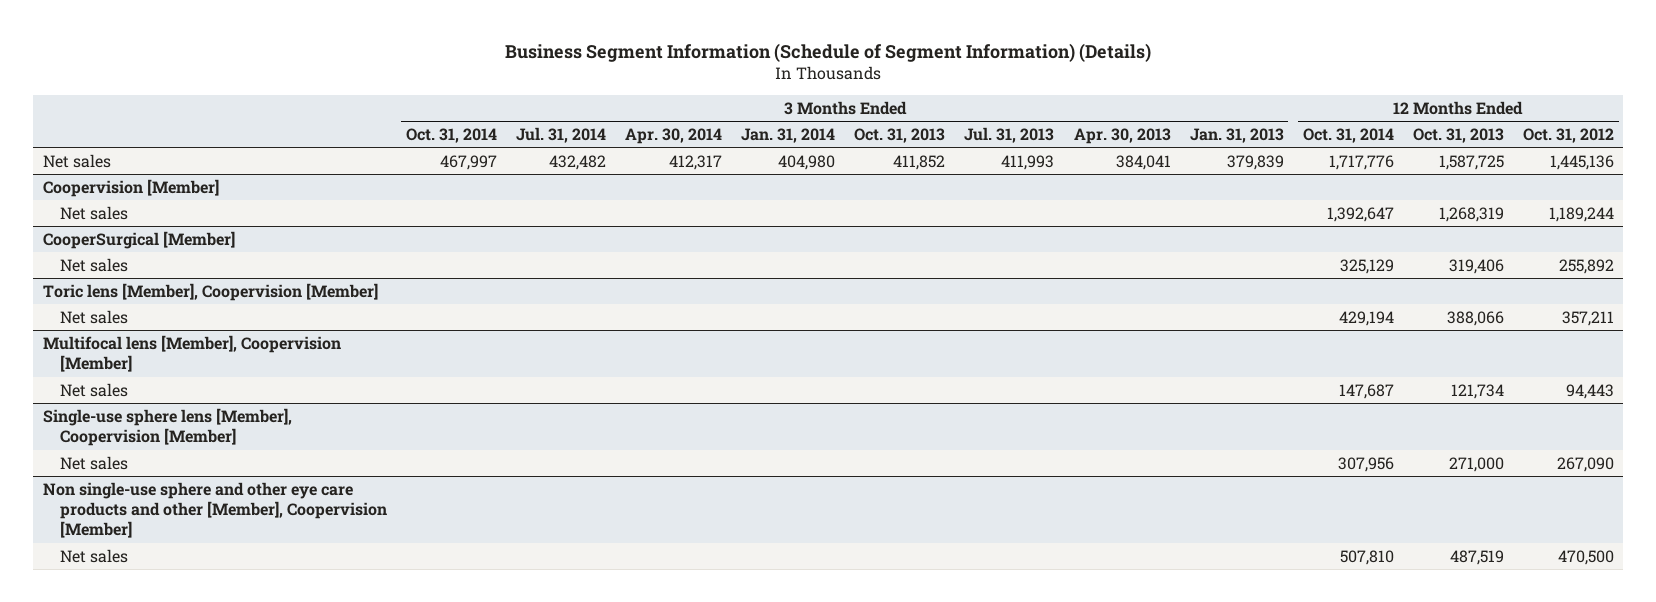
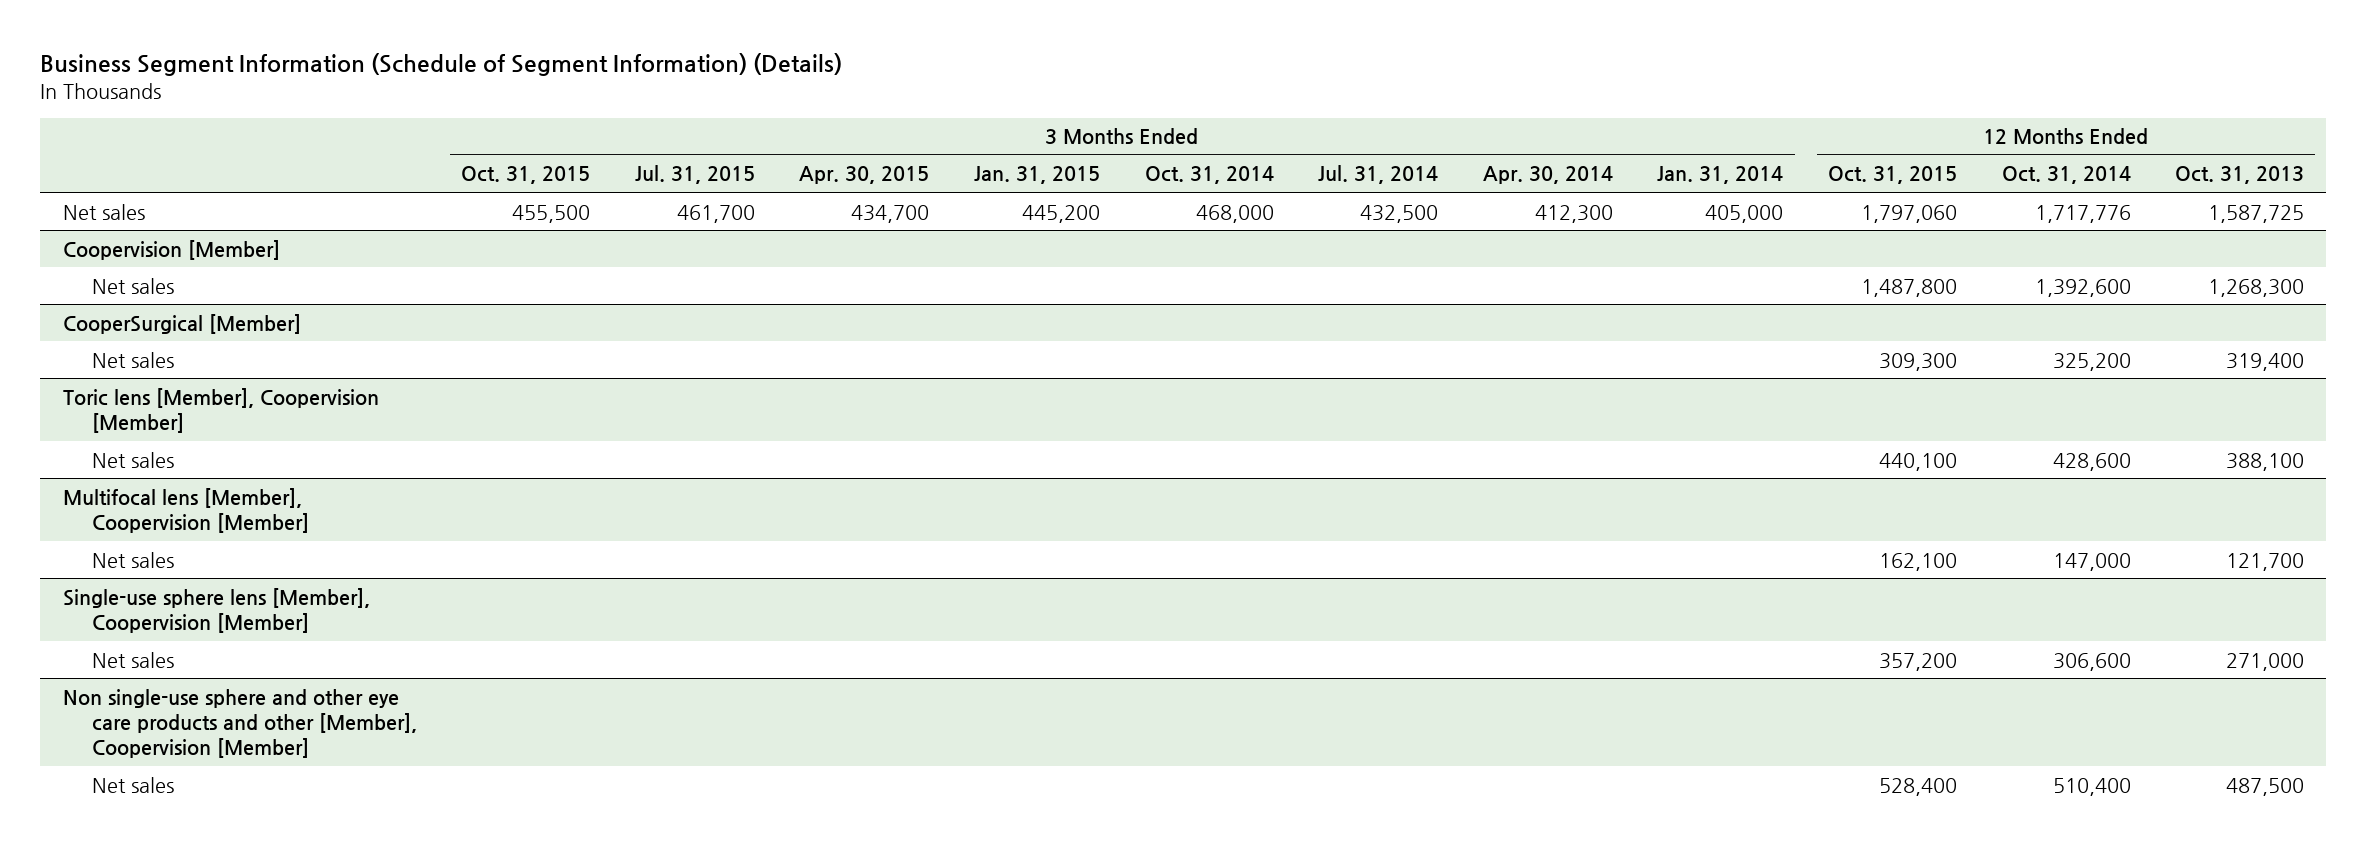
[854,127,946,143] Oct. 31, 2013 -> none
[964,126,1055,143] Jul. 31, 2013 -> none
[1073,127,1171,144] Apr. 30, 2013 -> none
[1189,127,1284,143] Jan. 31, 2013 -> none
[1522,127,1614,143] Oct. 31, 2012 -> none
none -> [461,166,591,185] Oct. 31, 2015
none -> [634,165,755,185] Jul. 31, 2015
none -> [799,166,930,185] Apr. 30, 2015
none -> [974,166,1101,185] Jan. 31, 2015
none -> [1828,166,1958,185] Oct. 31, 2015
[440,154,498,170] 467,997 -> [1195,204,1274,223] 468,000
[549,154,607,170] 432,482 -> [1360,204,1439,223] 432,500
[669,154,723,170] 412,317 -> [1534,204,1613,223] 412,300
[778,154,836,170] 404,980 -> [1705,204,1784,223] 405,000
[1326,206,1394,222] 1,392,647 -> [2034,278,2131,297] 1,392,600
[1438,206,1504,222] 1,268,319 -> [2208,278,2305,297] 1,268,300
[1339,258,1394,274] 325,129 -> [2052,352,2131,371] 325,200
[1448,258,1504,274] 319,406 -> [2226,352,2305,371] 319,400
[1338,310,1394,326] 429,194 -> [2052,452,2131,471] 428,600
[1446,310,1504,326] 388,066 -> [2226,452,2305,471] 388,100
[1338,383,1394,399] 147,687 -> [2052,552,2131,571] 147,000
[1450,383,1504,399] 121,734 -> [2226,552,2305,571] 121,700
[1337,456,1394,472] 307,956 -> [2052,652,2131,671] 306,600
[1339,549,1394,565] 507,810 -> [2052,777,2131,796] 510,400
[1449,549,1504,565] 487,519 -> [2226,777,2305,796] 487,500

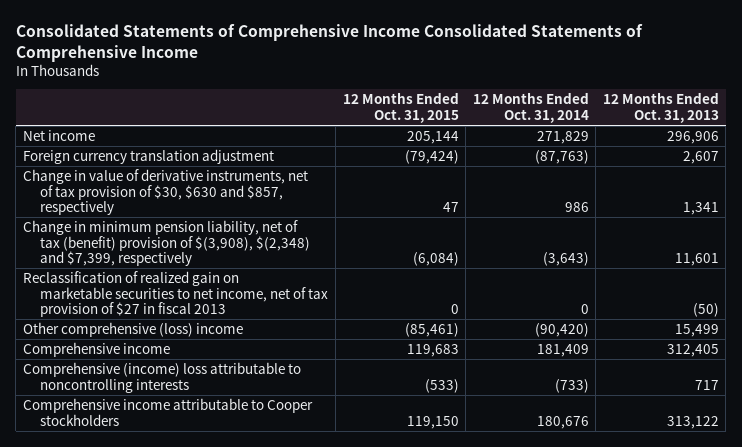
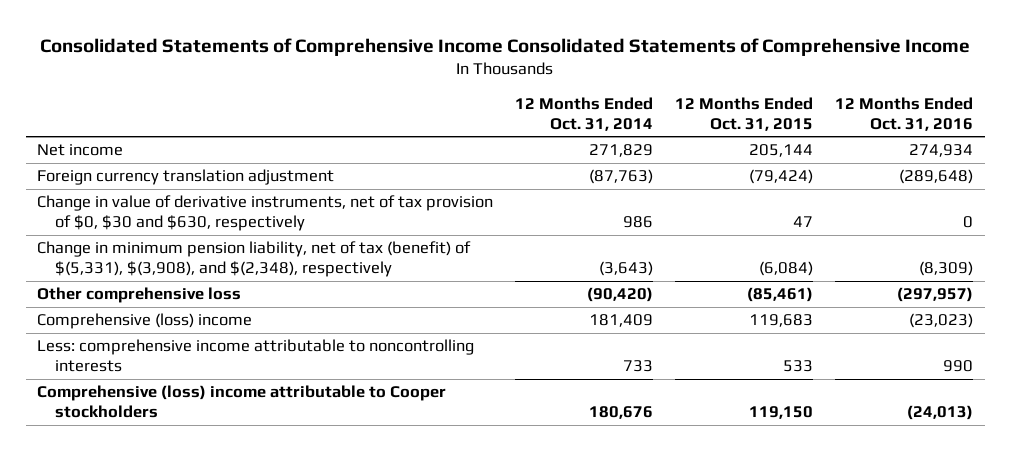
[602,92,719,124] 12 Months Ended Oct. 31, 2013 -> none
none -> [835,97,974,131] 12 Months Ended Oct. 31, 2016
[22,270,329,318] Reclassification of realized gain on marketable securities to net income, net of tax provision of $27 in fiscal 2013 -> none
[22,168,308,216] Change in value of derivative instruments, net of tax provision of $30, $630 and $857, respectively -> [37,195,494,232] Change in value of derivative instruments, net of tax provision of $0, $30 and $630, respectively
[22,219,311,267] Change in minimum pension liability, net of tax (benefit) provision of $(3,908), $(2,348) and $7,399, respectively -> [37,241,472,278] Change in minimum pension liability, net of tax (benefit) of $(5,331), $(3,908), and $(2,348), respectively
[22,321,243,337] Other comprehensive (loss) income -> [37,287,242,304] Other comprehensive loss
[22,341,170,357] Comprehensive income -> [37,313,253,330] Comprehensive (loss) income
[22,361,301,393] Comprehensive (income) loss attributable to noncontrolling interests -> [37,339,475,373] Less: comprehensive income attributable to noncontrolling interests
[424,378,459,393] (533) -> [783,360,814,373] 533
[554,378,589,393] (733) -> [623,360,654,373] 733
[22,397,313,426] Comprehensive income attributable to Cooper stockholders -> [37,385,447,419] Comprehensive (loss) income attributable to Cooper stockholders

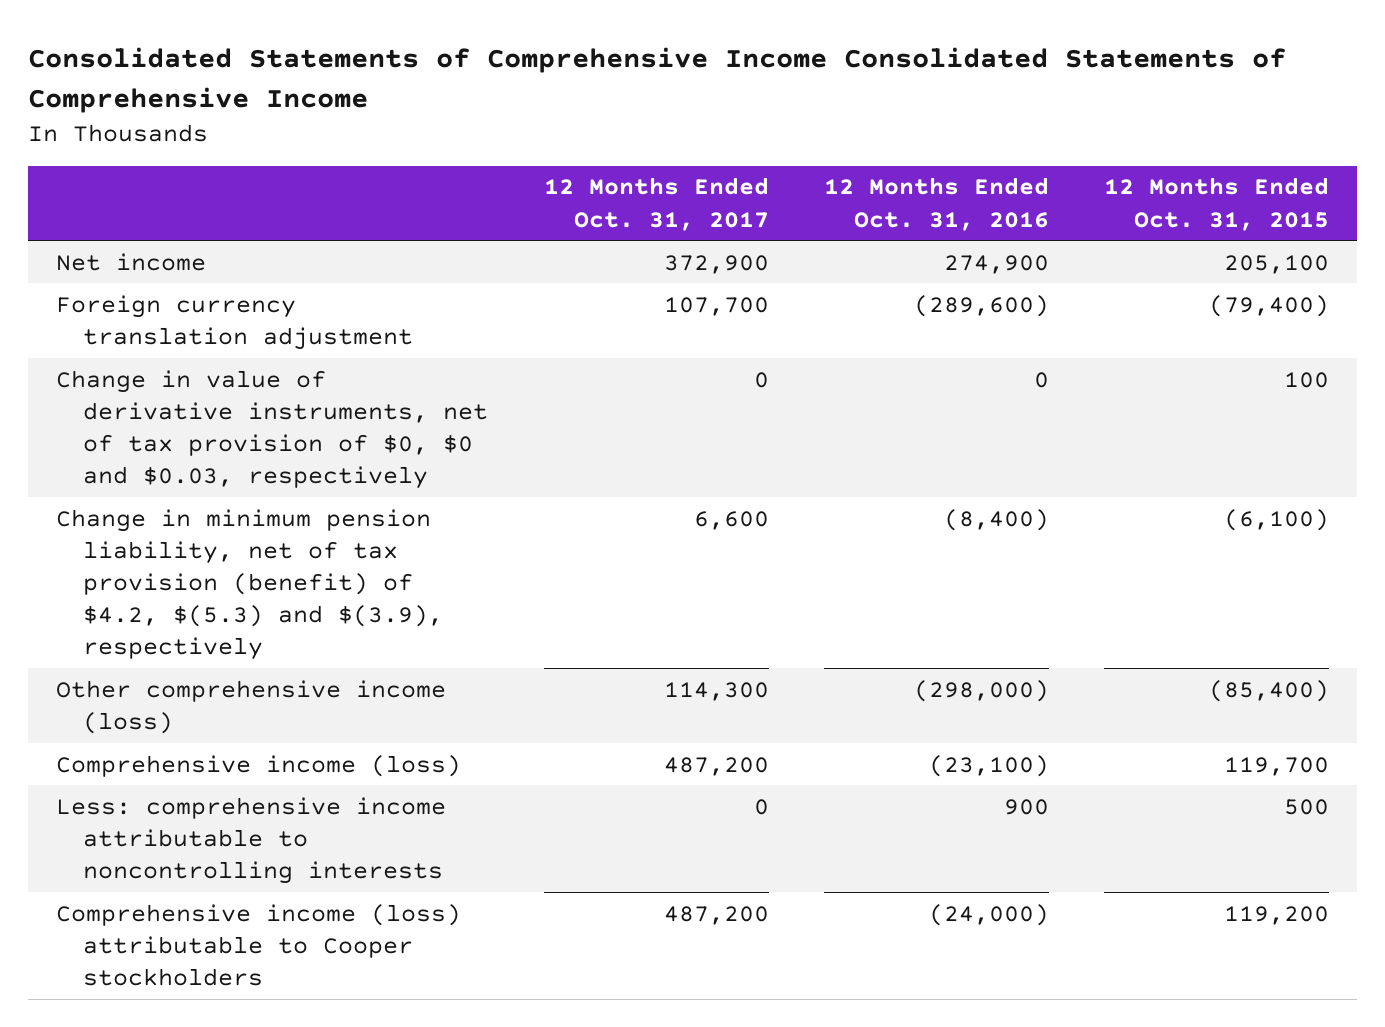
[515,97,654,131] 12 Months Ended Oct. 31, 2014 -> none
none -> [543,177,769,231] 12 Months Ended Oct. 31, 2017
[749,144,814,158] 205,144 -> [1224,254,1330,274] 205,100
[909,144,974,158] 274,934 -> [943,254,1049,274] 274,900
[749,169,814,185] (79,424) -> [1209,294,1330,317] (79,400)
[899,169,974,185] (289,648) -> [913,294,1049,317] (289,600)
[37,195,494,232] Change in value of derivative instruments, net of tax provision of $0, $30 and $630, respectively -> [56,369,489,490] Change in value of derivative instruments, net of tax provision of $0, $0 and $0.03, respectively
[793,216,814,228] 47 -> [1284,371,1330,388] 100
[37,241,472,278] Change in minimum pension liability, net of tax (benefit) of $(5,331), $(3,908), and $(2,348), respectively -> [56,508,444,661] Change in minimum pension liability, net of tax provision (benefit) of $4.2, $(5.3) and $(3.9), respectively
[759,261,814,277] (6,084) -> [1224,508,1330,531] (6,100)
[919,261,974,277] (8,309) -> [943,508,1049,531] (8,400)
[37,287,242,304] Other comprehensive loss -> [56,679,447,734] Other comprehensive income (loss)
[747,287,814,303] (85,461) -> [1209,679,1330,702] (85,400)
[897,287,974,303] (297,957) -> [913,679,1049,702] (298,000)
[37,313,253,330] Comprehensive (loss) income -> [56,754,462,777] Comprehensive income (loss)
[749,314,814,328] 119,683 -> [1224,756,1330,776] 119,700
[909,313,974,329] (23,023) -> [928,754,1049,777] (23,100)
[783,360,814,373] 533 -> [1284,798,1330,815] 500
[943,360,974,373] 990 -> [1003,798,1049,815] 900
[37,385,447,419] Comprehensive (loss) income attributable to Cooper stockholders -> [56,903,462,986] Comprehensive income (loss) attributable to Cooper stockholders
[749,406,814,420] 119,150 -> [1224,905,1330,925] 119,200
[907,405,974,421] (24,013) -> [928,903,1049,926] (24,000)

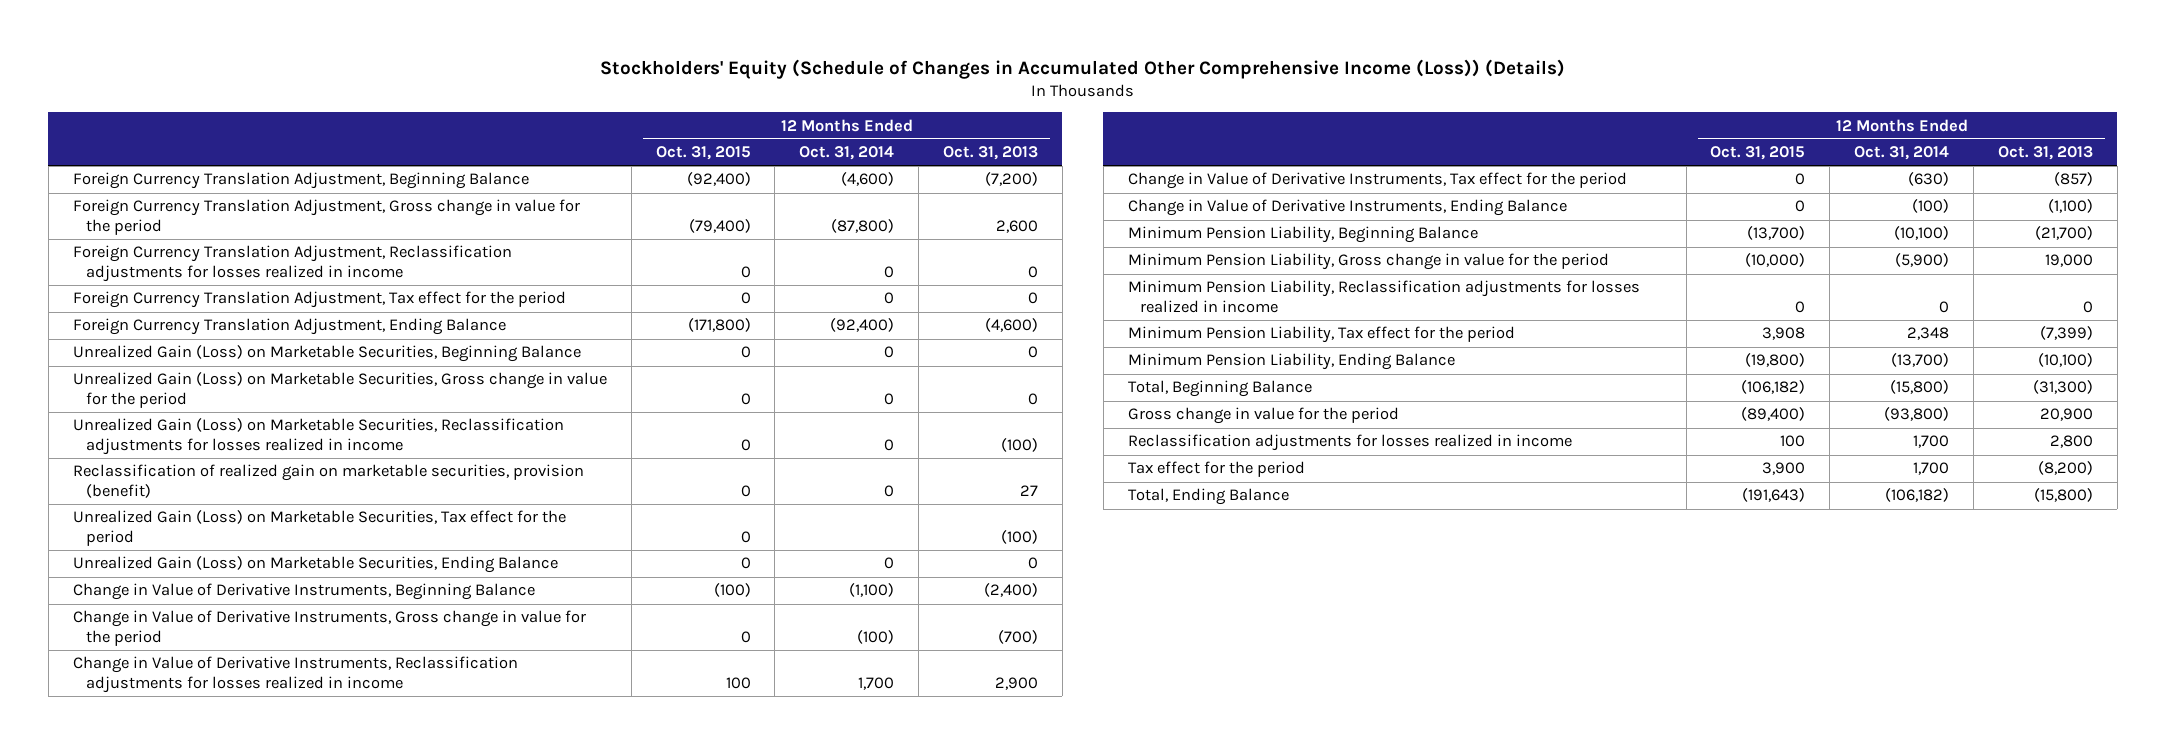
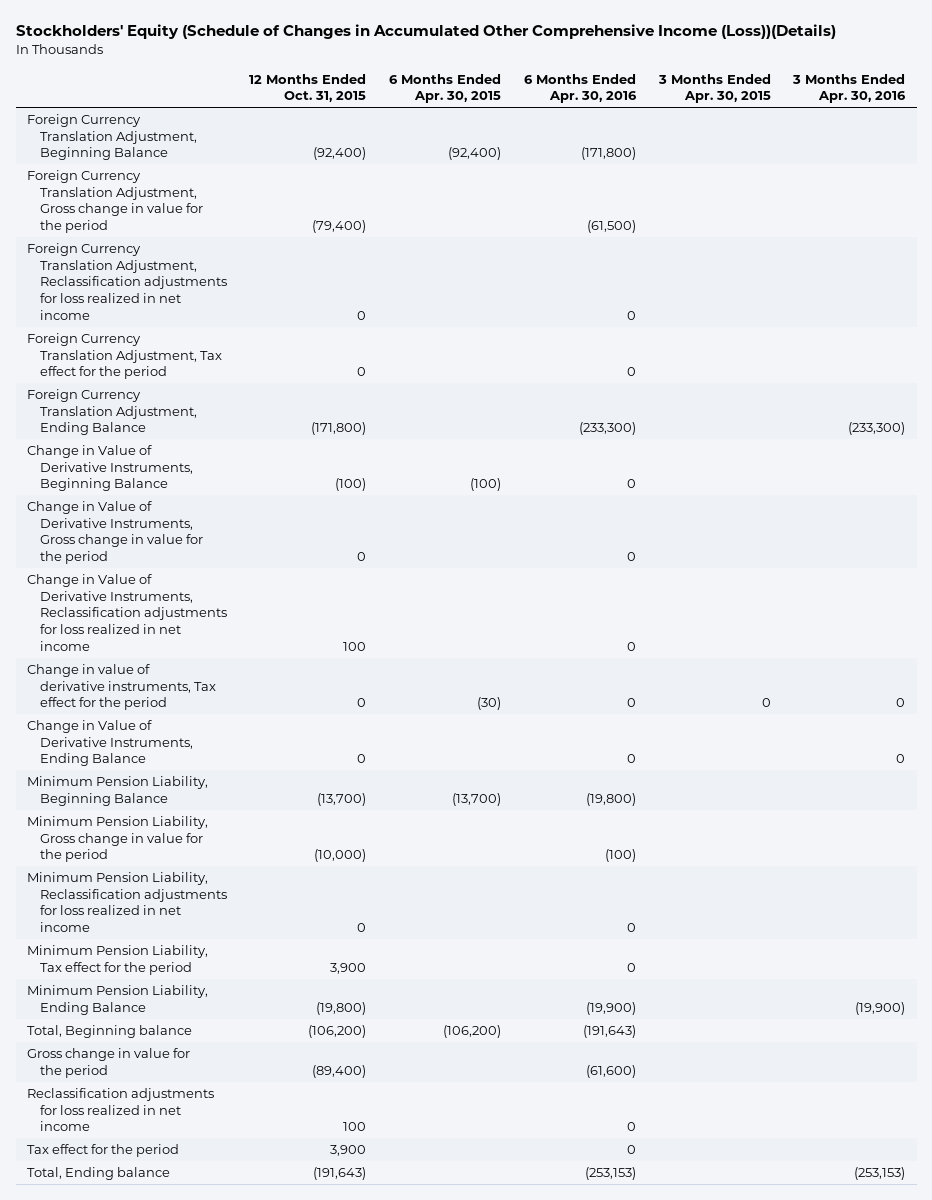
[599,58,1565,79] Stockholders' Equity (Schedule of Changes in Accumulated Other Comprehensive Income (Loss)) (Details) -> [15,24,836,40] Stockholders' Equity (Schedule of Changes in Accumulated Other Comprehensive Income (Loss))(Details)
[799,146,895,161] Oct. 31, 2014 -> none
[943,146,1039,161] Oct. 31, 2013 -> none
none -> [389,73,502,104] 6 Months Ended Apr. 30, 2015
none -> [523,73,637,104] 6 Months Ended Apr. 30, 2016
none -> [657,73,771,104] 3 Months Ended Apr. 30, 2015
none -> [792,73,907,104] 3 Months Ended Apr. 30, 2016
[72,245,512,283] Foreign Currency Translation Adjustment, Reclassification adjustments for losses realized in income -> [27,243,227,320] Foreign Currency Translation Adjustment, Reclassification adjustments for loss realized in net income
[72,345,581,363] Unrealized Gain (Loss) on Marketable Securities, Beginning Balance -> none
[72,372,607,409] Unrealized Gain (Loss) on Marketable Securities, Gross change in value for the period -> none
[72,418,564,456] Unrealized Gain (Loss) on Marketable Securities, Reclassification adjustments for losses realized in income -> none
[72,464,584,499] Reclassification of realized gain on marketable securities, provision (benefit) -> none
[72,510,566,547] Unrealized Gain (Loss) on Marketable Securities, Tax effect for the period -> none
[72,556,558,574] Unrealized Gain (Loss) on Marketable Securities, Ending Balance -> none
[72,656,518,694] Change in Value of Derivative Instruments, Reclassification adjustments for losses realized in income -> [27,574,227,651] Change in Value of Derivative Instruments, Reclassification adjustments for loss realized in net income
[1127,172,1627,190] Change in Value of Derivative Instruments, Tax effect for the period -> [27,664,216,711] Change in value of derivative instruments, Tax effect for the period
[1127,280,1640,314] Minimum Pension Liability, Reclassification adjustments for losses realized in income -> [27,872,227,932] Minimum Pension Liability, Reclassification adjustments for loss realized in net income
[1762,327,1806,341] 3,908 -> [330,962,367,974] 3,900
[1127,380,1312,398] Total, Beginning Balance -> [27,1025,193,1039] Total, Beginning balance
[1741,380,1806,395] (106,182) -> [308,1025,367,1039] (106,200)
[1127,434,1572,452] Reclassification adjustments for losses realized in income -> [27,1088,215,1132] Reclassification adjustments for loss realized in net income
[1127,488,1289,506] Total, Ending Balance -> [27,1167,171,1181] Total, Ending balance

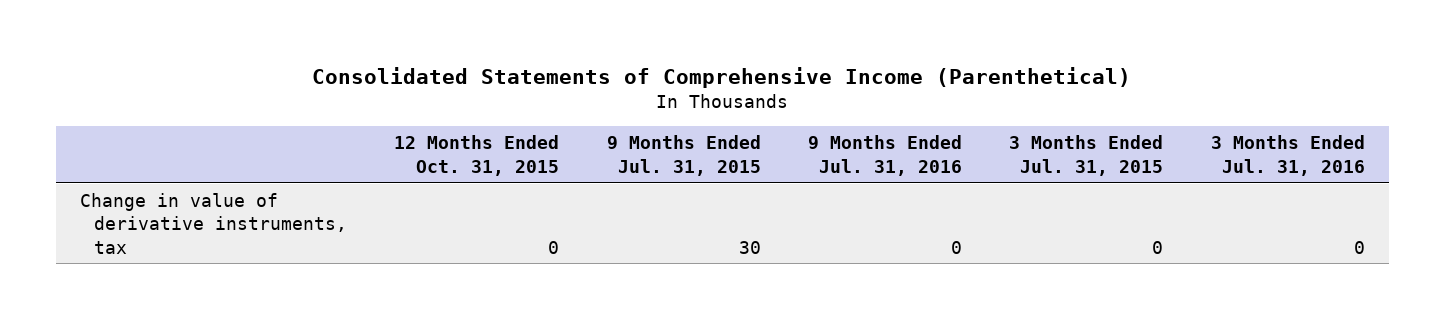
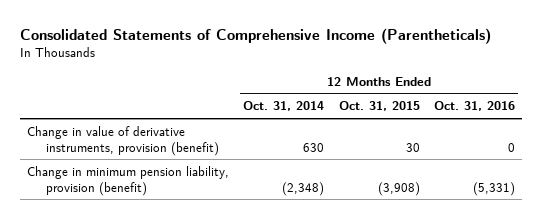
[312,67,1132,89] Consolidated Statements of Comprehensive Income (Parenthetical) -> [20,27,492,44] Consolidated Statements of Comprehensive Income (Parentheticals)
[606,135,761,176] 9 Months Ended Jul. 31, 2015 -> none
[808,135,963,176] 9 Months Ended Jul. 31, 2016 -> none
[1009,135,1164,176] 3 Months Ended Jul. 31, 2015 -> none
[1210,135,1365,176] 3 Months Ended Jul. 31, 2016 -> none
none -> [243,101,325,112] Oct. 31, 2014
none -> [433,101,515,112] Oct. 31, 2016
[79,193,347,254] Change in value of derivative instruments, tax -> [27,125,220,156] Change in value of derivative instruments, provision (benefit)
[548,240,560,254] 0 -> [405,142,420,152] 30
none -> [27,165,230,196] Change in minimum pension liability, provision (benefit)

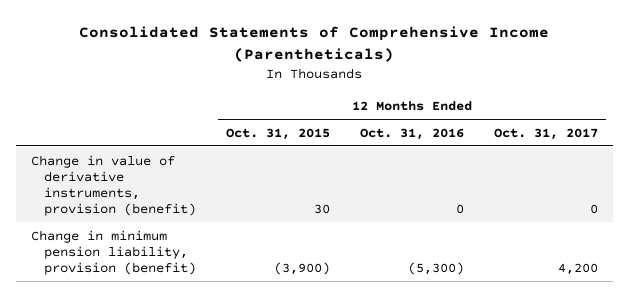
[243,101,325,112] Oct. 31, 2014 -> none
none -> [494,127,599,140] Oct. 31, 2017
[377,181,420,196] (3,908) -> [273,261,330,275] (3,900)
[472,181,515,196] (5,331) -> [407,261,464,275] (5,300)

